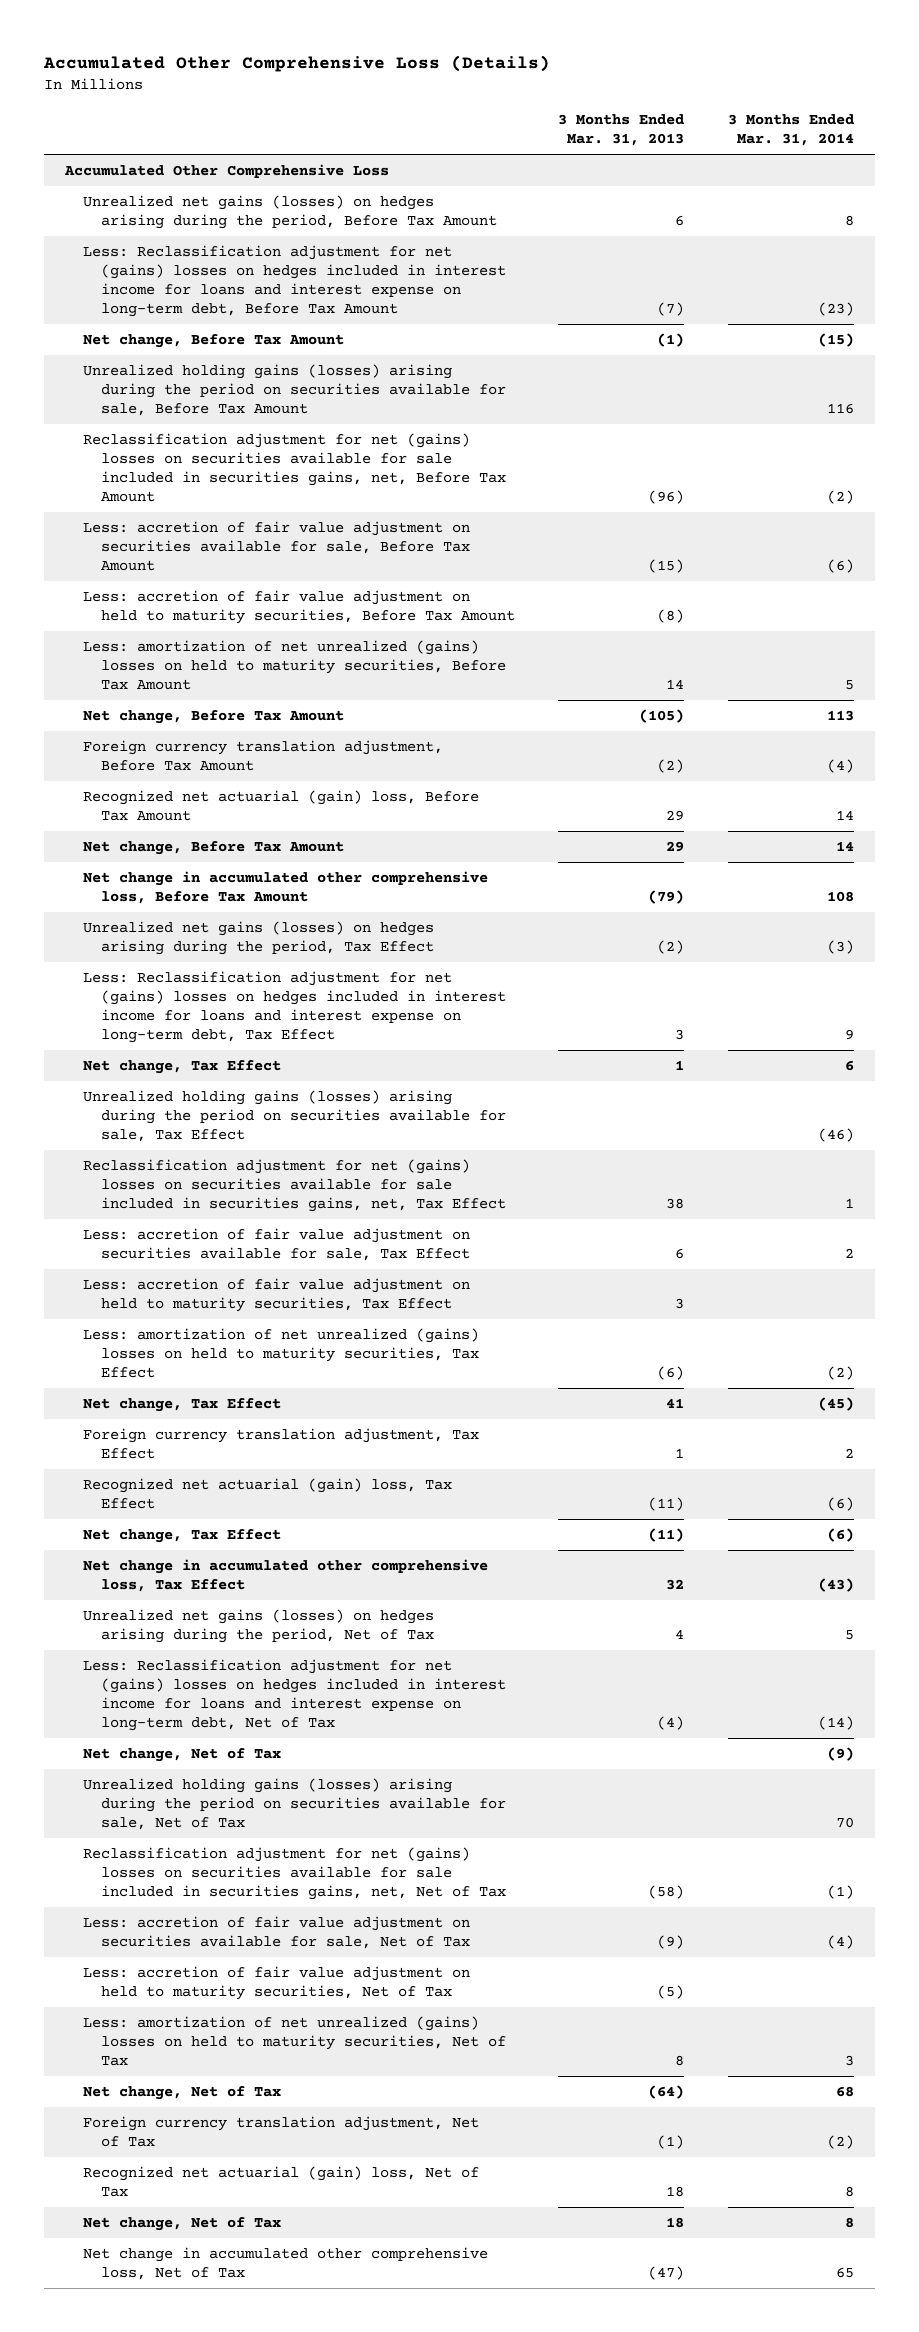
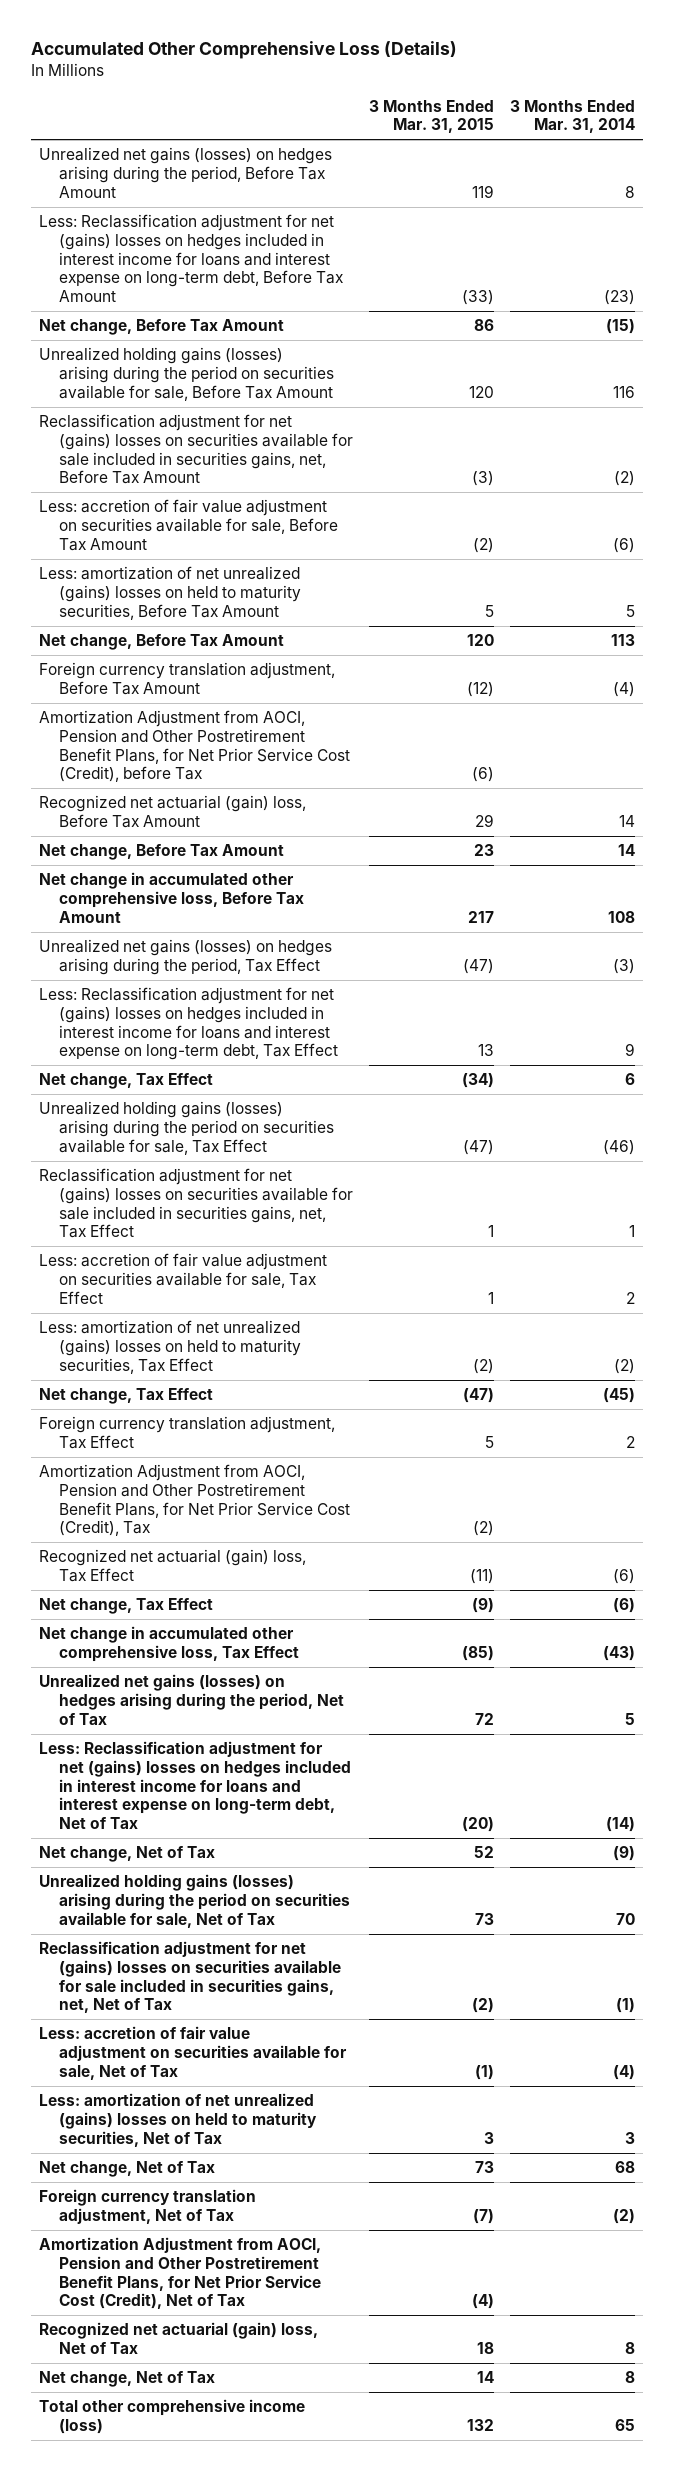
[558,114,685,147] 3 Months Ended Mar. 31, 2013 -> none
none -> [368,99,494,134] 3 Months Ended Mar. 31, 2015
[64,164,390,179] Accumulated Other Comprehensive Loss -> none
[83,590,516,625] Less: accretion of fair value adjustment on held to maturity securities, Before Tax Amount -> none
none -> [39,710,351,783] Amortization Adjustment from AOCI, Pension and Other Postretirement Benefit Plans, for Net Prior Service Cost (Credit), before Tax
[83,1278,471,1313] Less: accretion of fair value adjustment on held to maturity securities, Tax Effect -> none
none -> [39,1464,351,1537] Amortization Adjustment from AOCI, Pension and Other Postretirement Benefit Plans, for Net Prior Service Cost (Credit), Tax
[83,1966,471,2001] Less: accretion of fair value adjustment on held to maturity securities, Net of Tax -> none
none -> [39,2237,322,2310] Amortization Adjustment from AOCI, Pension and Other Postretirement Benefit Plans, for Net Prior Service Cost (Credit), Net of Tax
[83,2247,489,2281] Net change in accumulated other comprehensive loss, Net of Tax -> [39,2399,306,2434] Total other comprehensive income (loss)

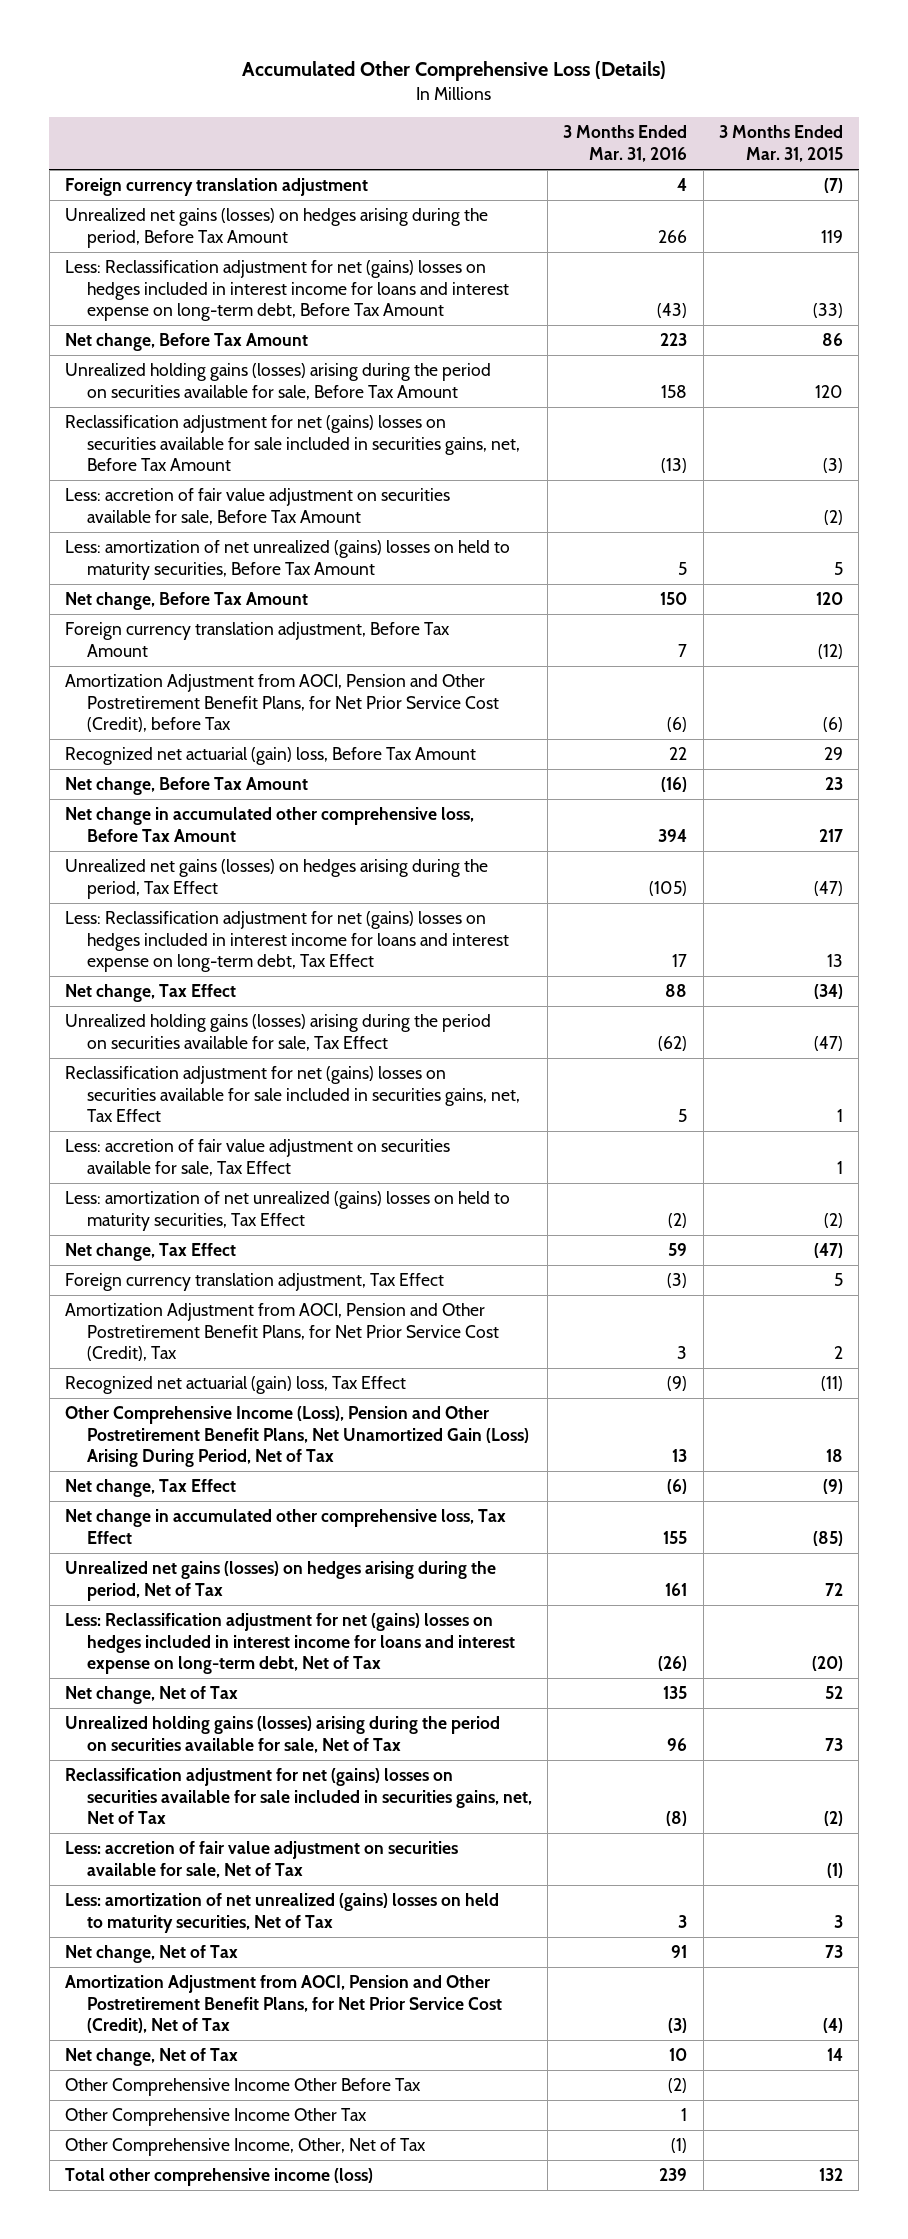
[509,99,635,134] 3 Months Ended Mar. 31, 2014 -> none
none -> [563,125,688,163] 3 Months Ended Mar. 31, 2016
none -> [65,178,369,197] Foreign currency translation adjustment
[472,1521,494,1537] (2) -> [834,1346,844,1360] 2
none -> [65,1406,529,1468] Other Comprehensive Income (Loss), Pension and Other Postretirement Benefit Plans, Net Unamortized Gain (Loss) Arising During Period, Net of Tax
[39,2189,257,2224] Foreign currency translation adjustment, Net of Tax -> none
[39,2322,319,2354] Recognized net actuarial (gain) loss, Net of Tax -> none
none -> [65,2078,422,2097] Other Comprehensive Income Other Before Tax
none -> [65,2108,368,2127] Other Comprehensive Income Other Tax
none -> [65,2138,427,2157] Other Comprehensive Income, Other, Net of Tax

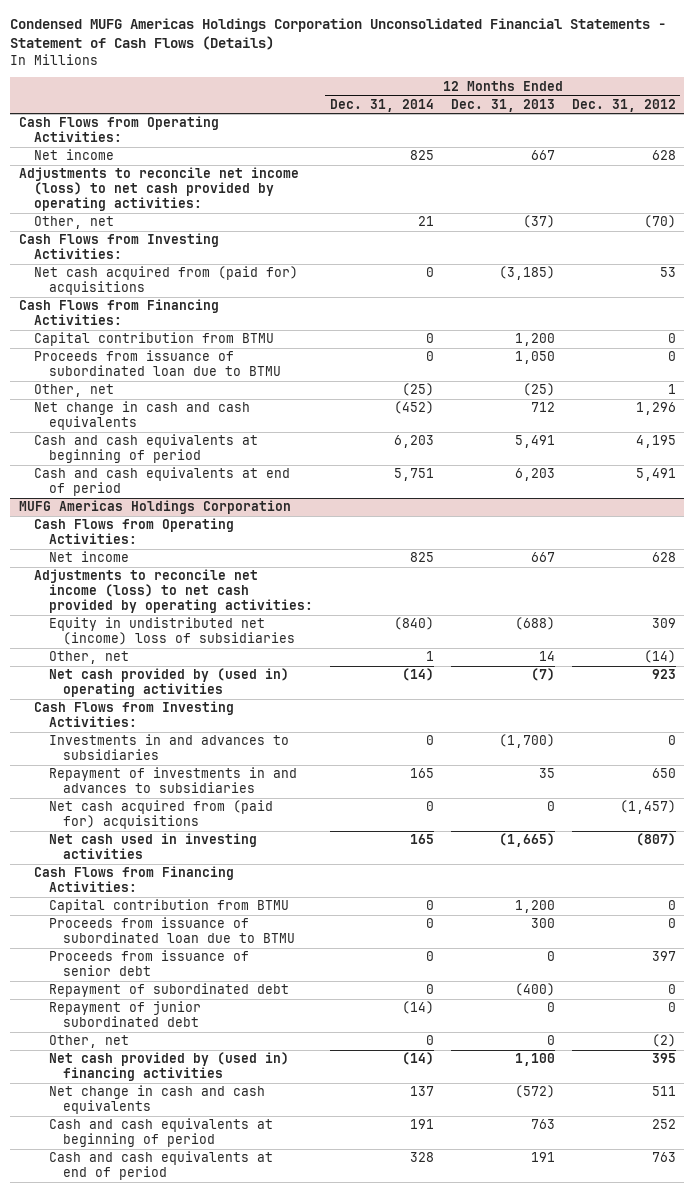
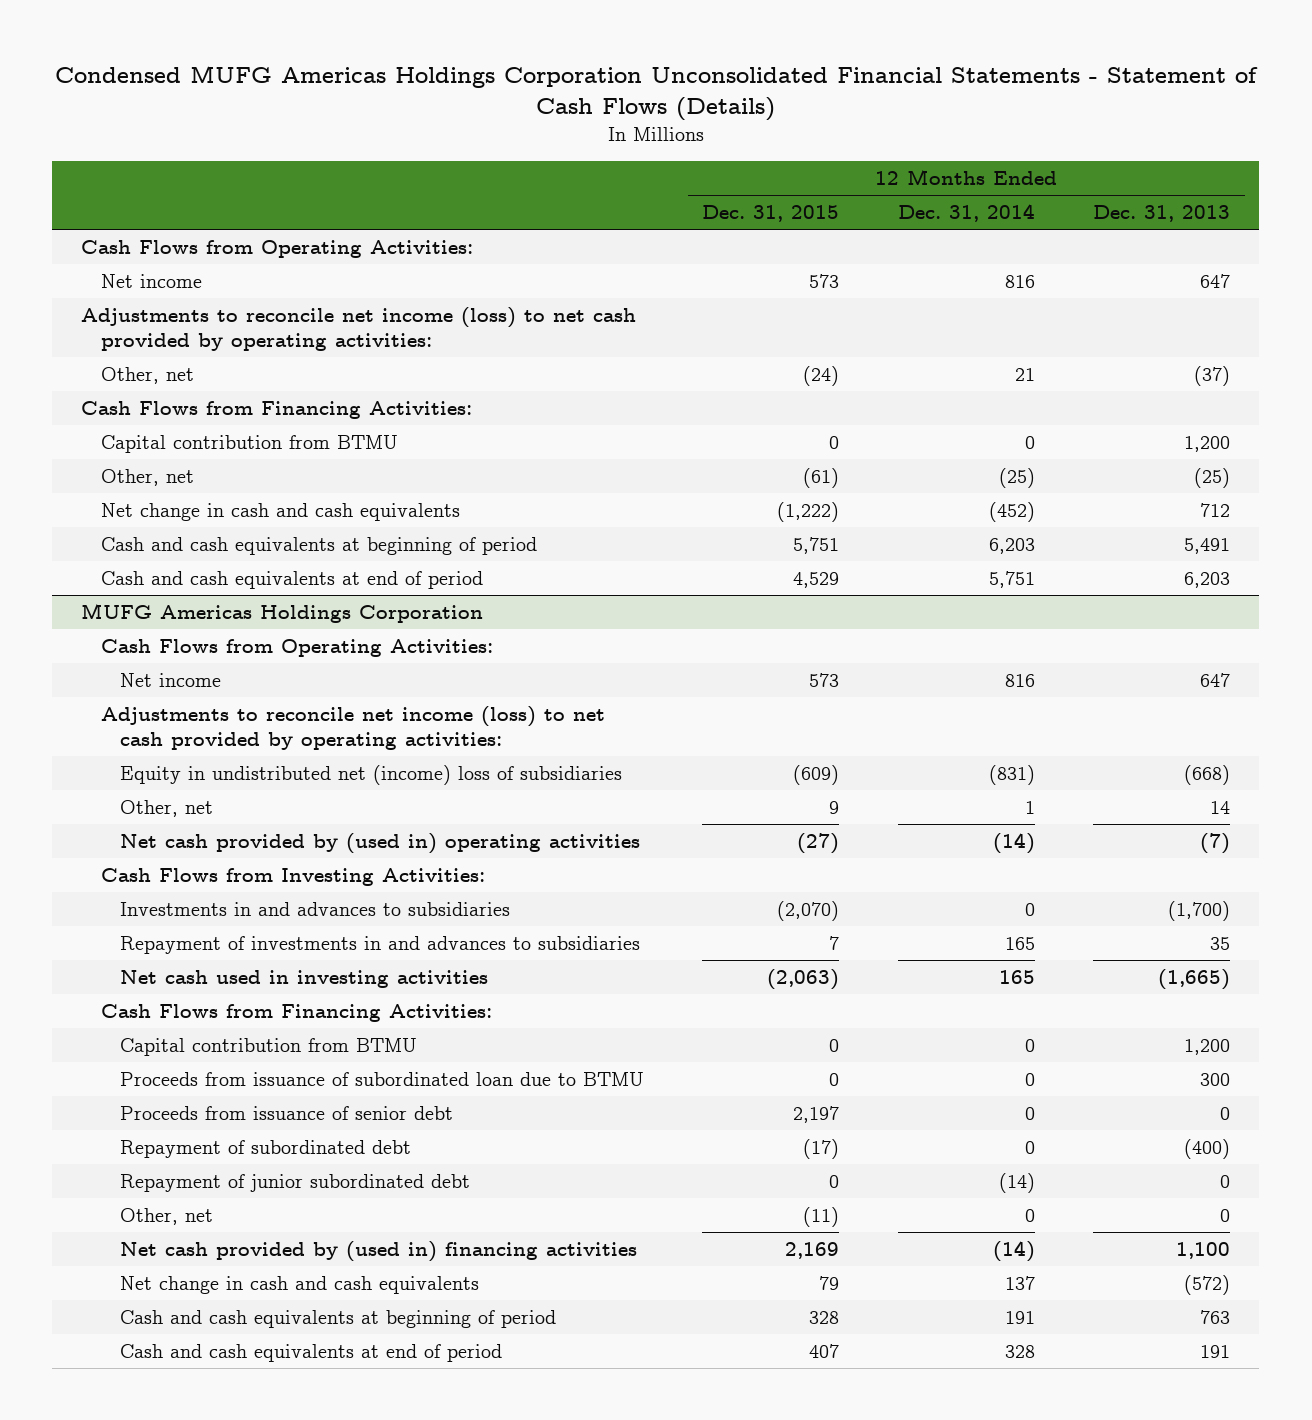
[571,98,676,112] Dec. 31, 2012 -> none
none -> [702,204,840,222] Dec. 31, 2015
[409,150,434,161] 825 -> [1004,274,1035,288] 816
[530,150,555,161] 667 -> [1200,273,1231,288] 647
[18,233,219,260] Cash Flows from Investing Activities: -> none
[33,266,298,296] Net cash acquired from (paid for) acquisitions -> none
[33,350,281,377] Proceeds from issuance of subordinated loan due to BTMU -> none
[409,552,434,563] 825 -> [1004,673,1035,687] 816
[530,552,555,563] 667 -> [1200,672,1231,687] 647
[393,617,434,631] (840) -> [988,764,1035,785] (831)
[514,617,555,631] (688) -> [1184,764,1231,785] (668)
[48,800,273,830] Net cash acquired from (paid for) acquisitions -> none

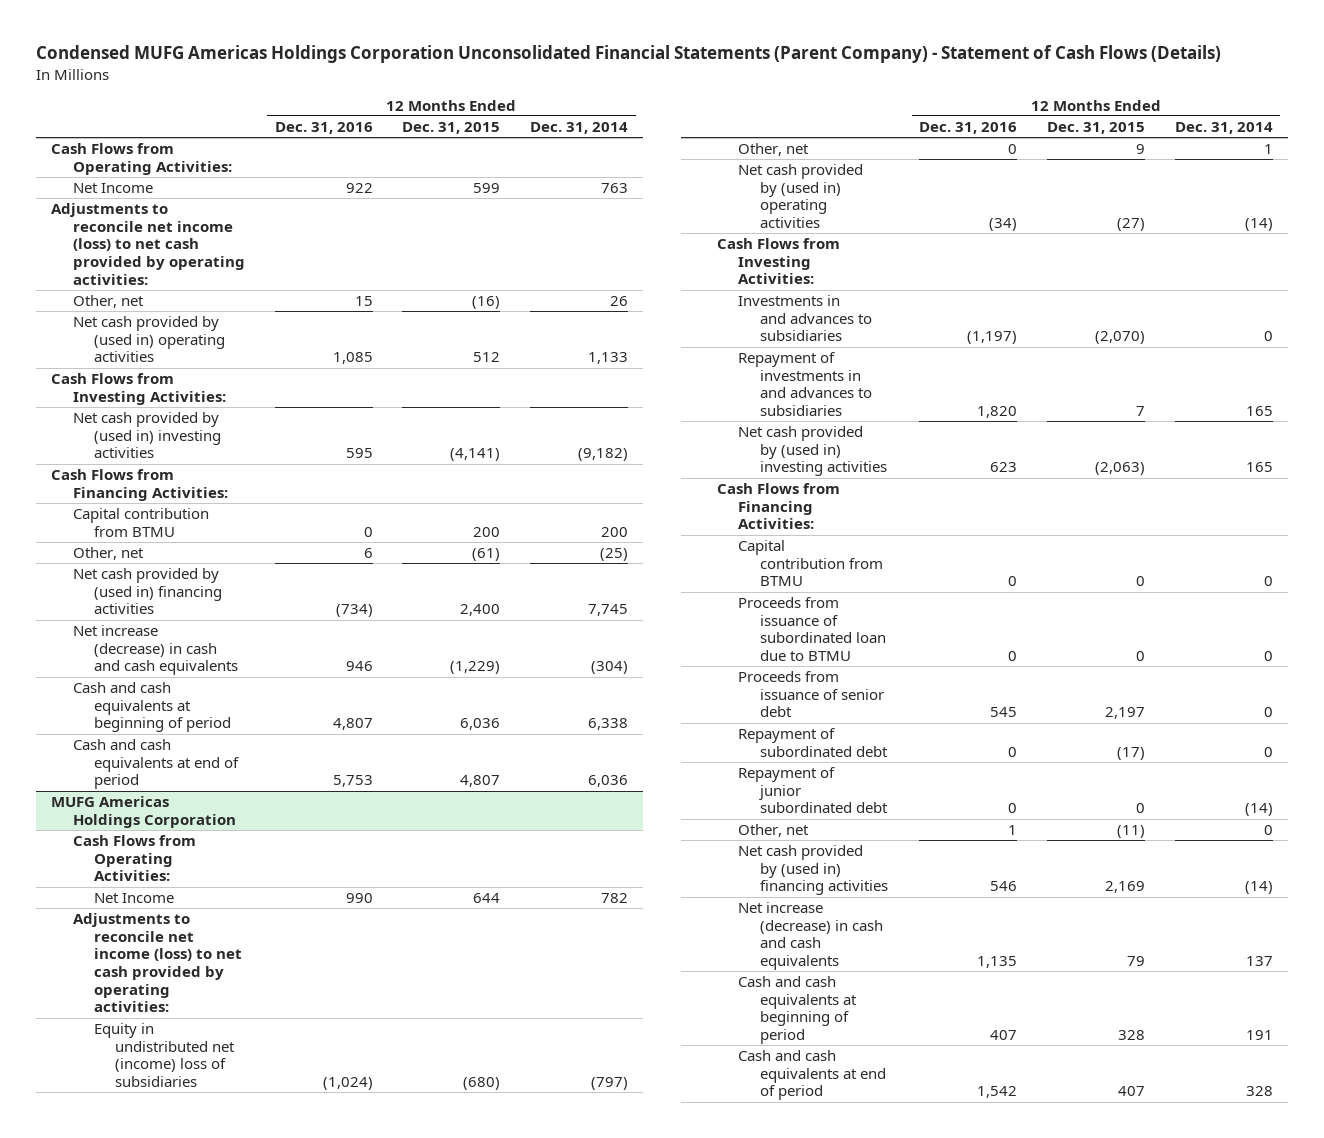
[54,66,1258,122] Condensed MUFG Americas Holdings Corporation Unconsolidated Financial Statements - Statement of Cash Flows (Details) -> [36,45,1222,64] Condensed MUFG Americas Holdings Corporation Unconsolidated Financial Statements (Parent Company) - Statement of Cash Flows (Details)
[1093,204,1231,222] Dec. 31, 2013 -> none
none -> [274,121,373,134] Dec. 31, 2016
[100,273,202,288] Net income -> [72,183,153,194] Net Income
[809,273,840,288] 573 -> [473,183,501,194] 599
[1004,274,1035,288] 816 -> [601,183,629,194] 763
[803,365,840,386] (24) -> [472,296,501,310] (16)
[1014,367,1035,381] 21 -> [610,296,629,307] 26
none -> [72,316,225,363] Net cash provided by (used in) operating activities
none -> [51,373,226,405] Cash Flows from Investing Activities:
none -> [72,412,221,459] Net cash provided by (used in) investing activities
[829,435,840,449] 0 -> [473,526,501,537] 200
[1024,435,1035,449] 0 -> [601,526,629,537] 200
none -> [72,568,222,615] Net cash provided by (used in) financing activities
[100,502,460,521] Net change in cash and cash equivalents -> [72,625,238,676] Net increase (decrease) in cash and cash equivalents
[777,501,840,522] (1,222) -> [450,661,501,675] (1,229)
[988,501,1035,522] (452) -> [591,661,629,675] (304)
[793,536,840,554] 5,751 -> [460,718,501,731] 6,036
[988,537,1035,554] 6,203 -> [588,718,629,731] 6,338
[793,571,840,588] 4,529 -> [460,775,501,788] 4,807
[988,570,1035,588] 5,751 -> [588,775,629,788] 6,036
[119,672,221,687] Net income -> [93,893,174,904] Net Income
[809,672,840,687] 573 -> [473,893,501,904] 644
[1004,673,1035,687] 816 -> [601,893,629,904] 782
[793,764,840,785] (609) -> [463,1076,501,1090] (680)
[988,764,1035,785] (831) -> [591,1076,629,1090] (797)
[119,969,488,988] Net cash used in investing activities -> [738,426,887,477] Net cash provided by (used in) investing activities
[119,1275,479,1294] Net change in cash and cash equivalents -> [738,902,883,970] Net increase (decrease) in cash and cash equivalents

